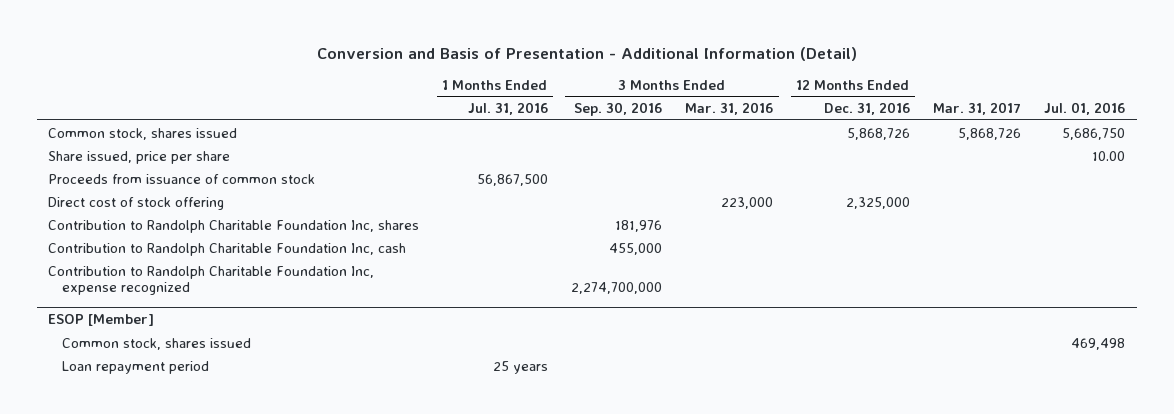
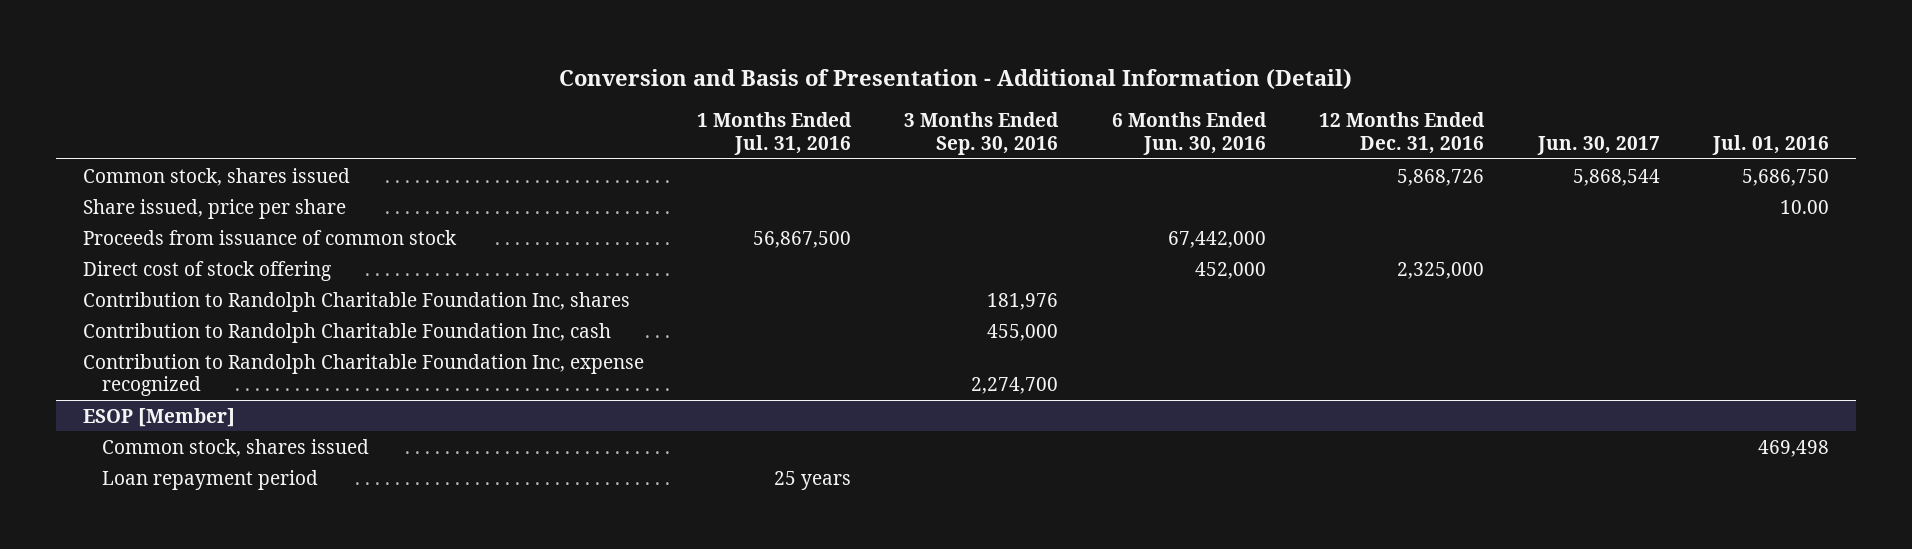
[685,101,774,115] Mar. 31, 2016 -> none
[932,101,1021,115] Mar. 31, 2017 -> none
none -> [1111,112,1267,156] 6 Months Ended Jun. 30, 2016
none -> [1536,136,1660,156] Jun. 30, 2017
[570,282,662,295] 2,274,700,000 -> [971,377,1059,395] 2,274,700

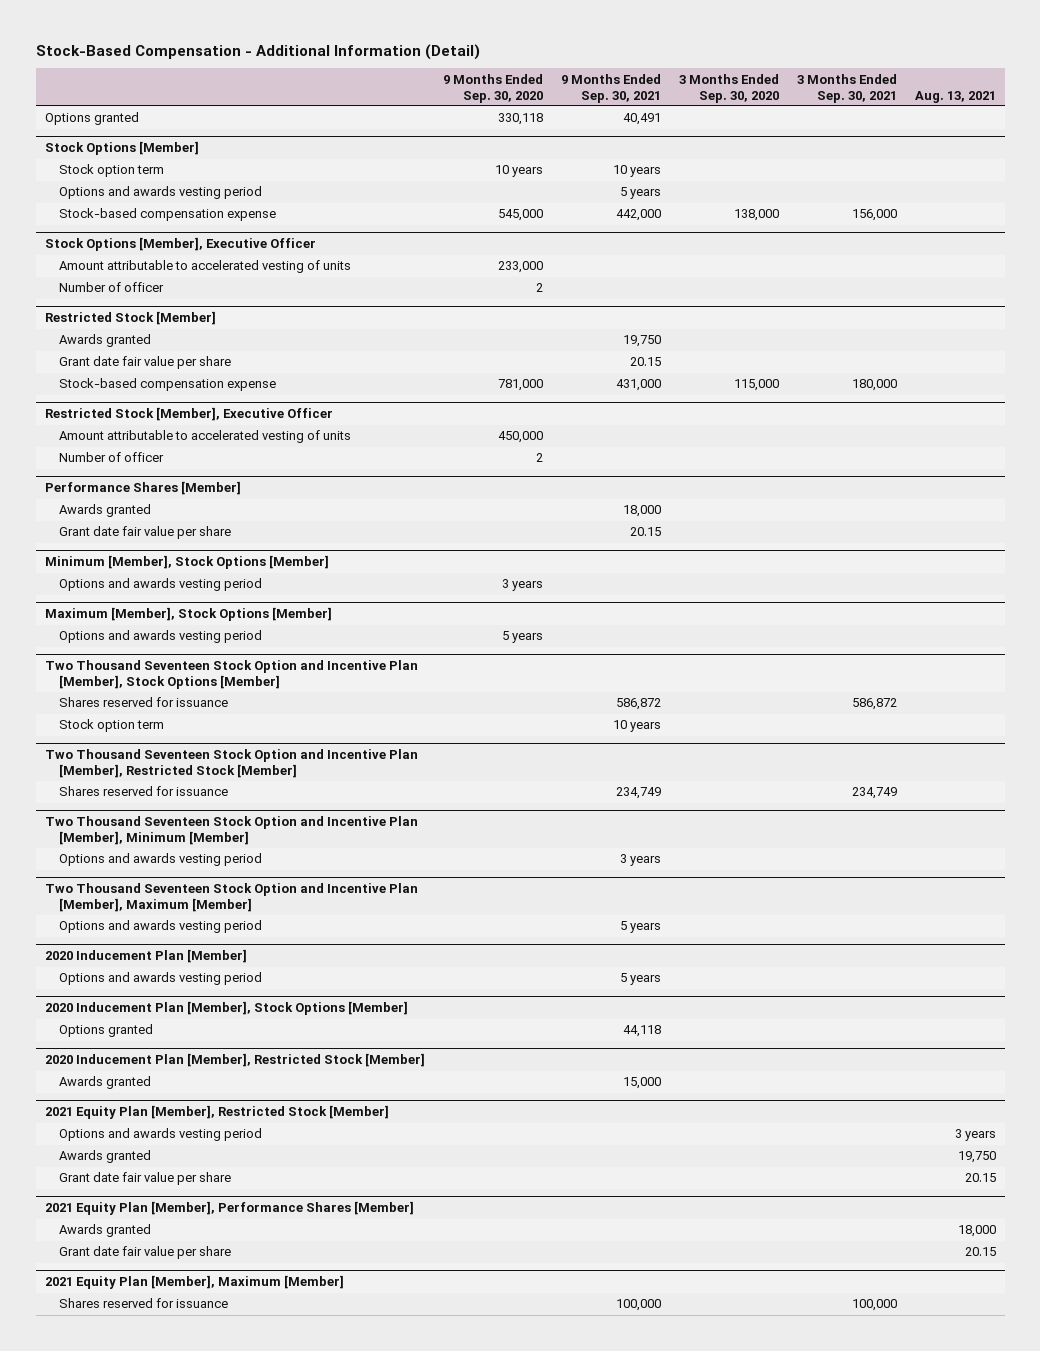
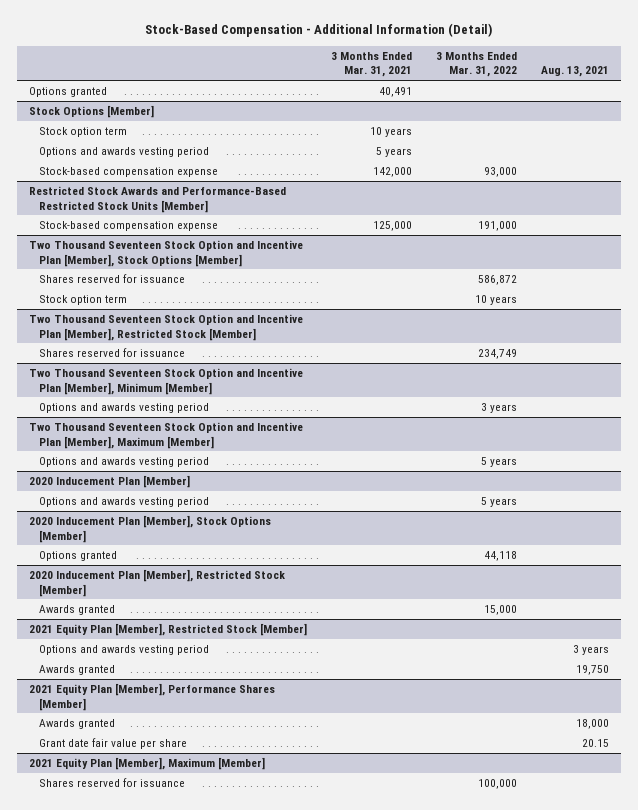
[442,73,543,103] 9 Months Ended Sep. 30, 2020 -> none
[560,73,661,103] 9 Months Ended Sep. 30, 2021 -> none
[678,73,779,103] 3 Months Ended Sep. 30, 2020 -> none
[796,73,897,103] 3 Months Ended Sep. 30, 2021 -> none
none -> [330,51,412,78] 3 Months Ended Mar. 31, 2021
none -> [436,51,518,78] 3 Months Ended Mar. 31, 2022
[44,237,316,252] Stock Options [Member], Executive Officer -> none
[59,260,352,274] Amount attributable to accelerated vesting of units -> none
[59,282,165,293] Number of officer -> none
[44,311,216,326] Restricted Stock [Member] -> none
[59,334,152,348] Awards granted -> none
[59,356,232,370] Grant date fair value per share -> none
[59,378,277,392] Stock-based compensation expense -> none
[44,407,333,422] Restricted Stock [Member], Executive Officer -> none
[59,430,352,444] Amount attributable to accelerated vesting of units -> none
[59,452,165,463] Number of officer -> none
[44,481,241,496] Performance Shares [Member] -> none
[59,504,152,518] Awards granted -> none
[59,526,232,540] Grant date fair value per share -> none
[44,555,329,570] Minimum [Member], Stock Options [Member] -> none
[59,578,263,592] Options and awards vesting period -> none
[44,607,332,622] Maximum [Member], Stock Options [Member] -> none
[59,630,263,644] Options and awards vesting period -> none
none -> [28,186,286,213] Restricted Stock Awards and Performance-Based Restricted Stock Units [Member]
none -> [38,221,218,232] Stock-based compensation expense
[59,1172,232,1186] Grant date fair value per share -> none

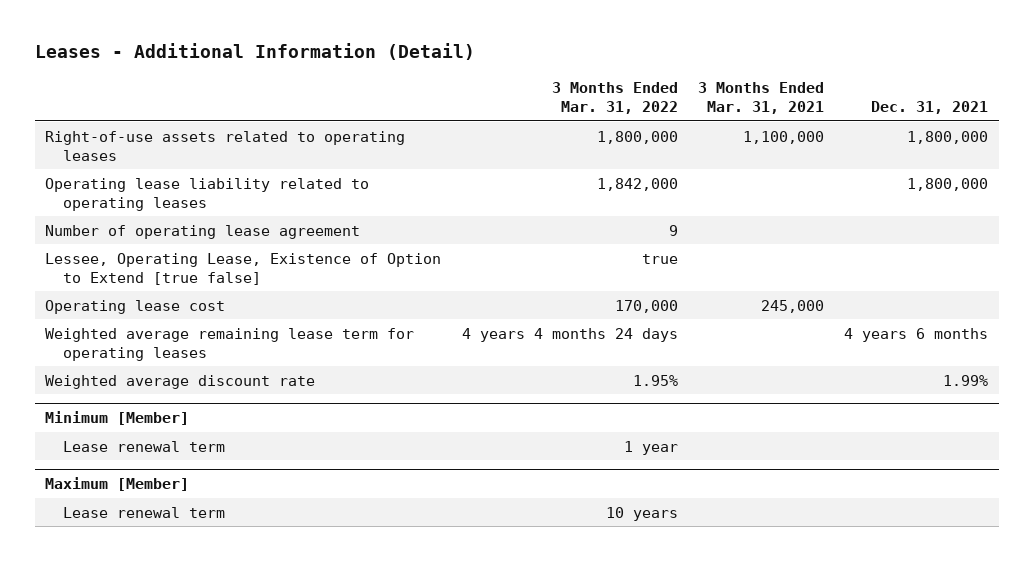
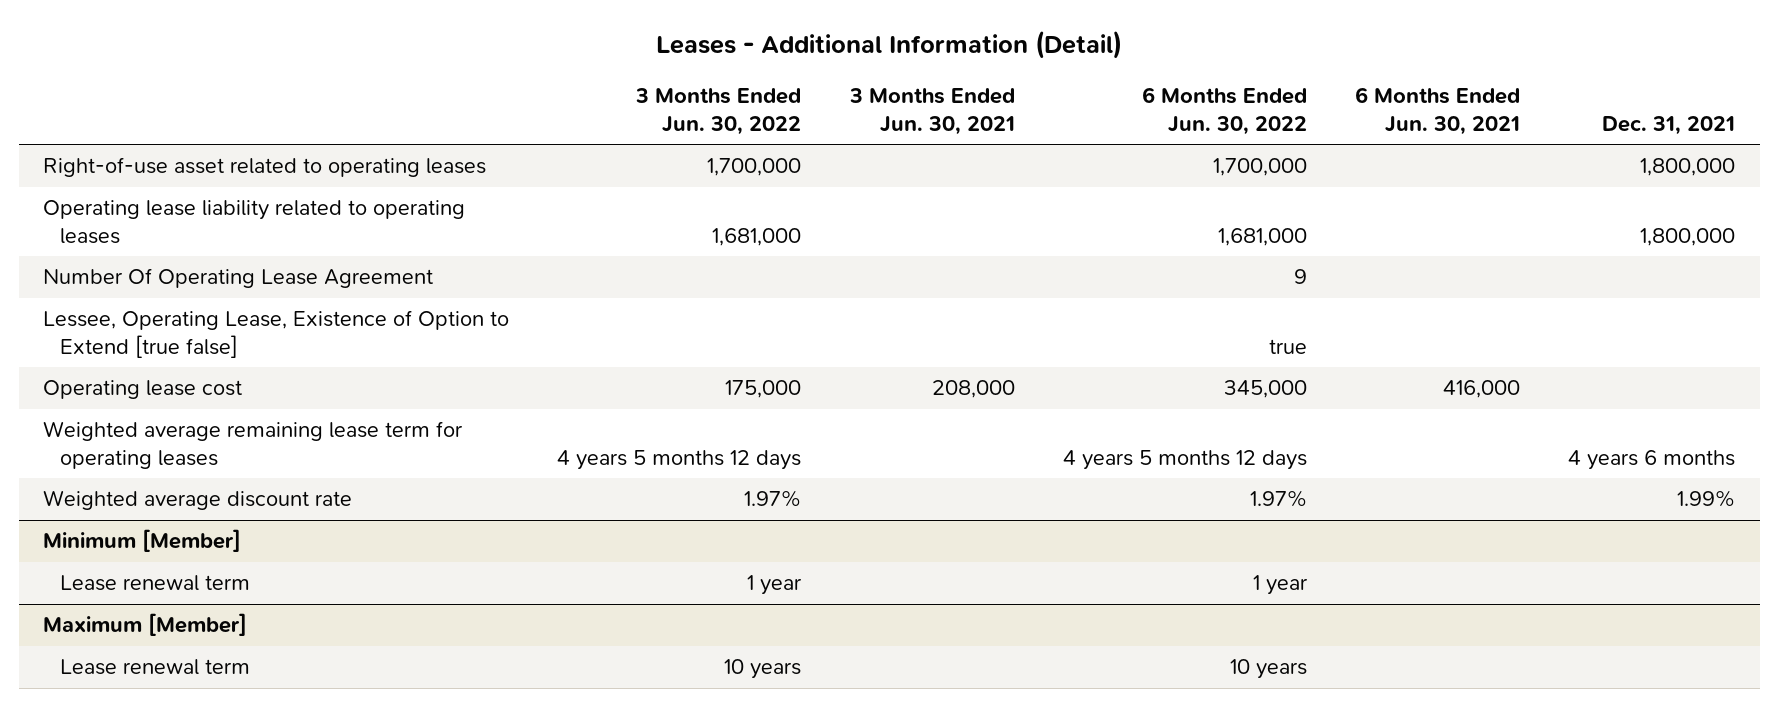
[551,82,678,114] 3 Months Ended Mar. 31, 2022 -> none
[698,82,825,114] 3 Months Ended Mar. 31, 2021 -> none
none -> [635,88,802,136] 3 Months Ended Jun. 30, 2022
none -> [848,88,1015,136] 3 Months Ended Jun. 30, 2021
none -> [1141,87,1307,136] 6 Months Ended Jun. 30, 2022
none -> [1355,87,1521,136] 6 Months Ended Jun. 30, 2021
[45,130,406,161] Right-of-use assets related to operating leases -> [43,157,487,178] Right-of-use asset related to operating leases
[45,224,361,239] Number of operating lease agreement -> [43,268,434,289] Number Of Operating Lease Agreement

